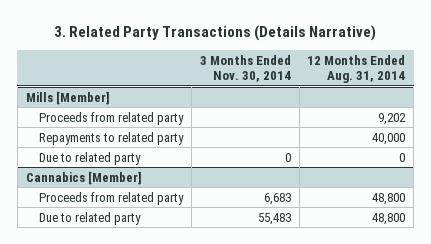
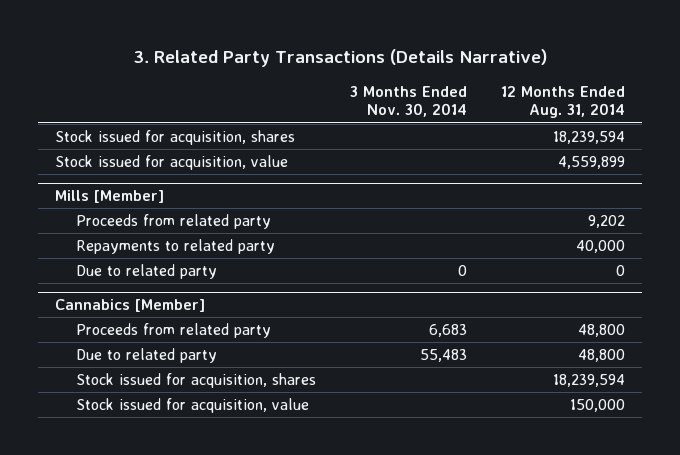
none -> [55,130,296,146] Stock issued for acquisition, shares
none -> [55,155,289,171] Stock issued for acquisition, value
none -> [76,373,317,389] Stock issued for acquisition, shares
none -> [76,398,310,414] Stock issued for acquisition, value

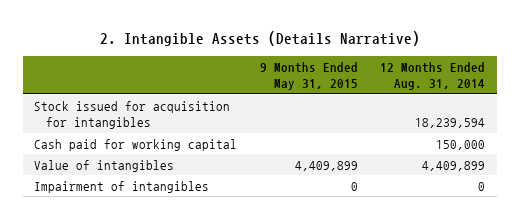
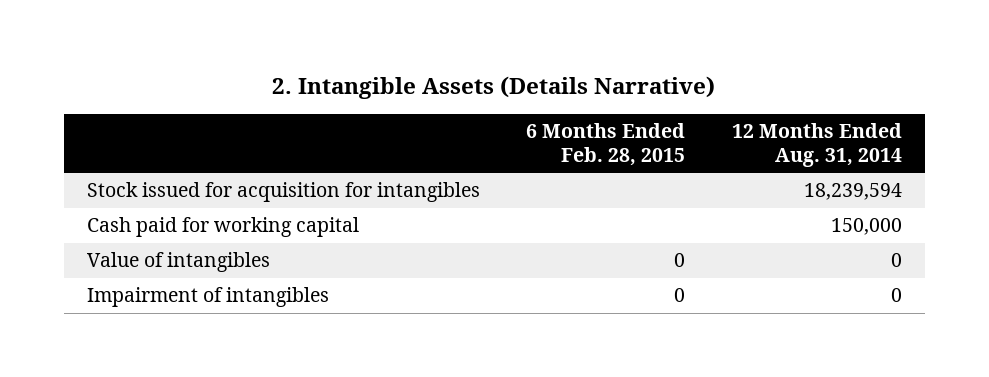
[259,61,358,91] 9 Months Ended May 31, 2015 -> none
none -> [526,123,686,166] 6 Months Ended Feb. 28, 2015
[422,160,486,171] 4,409,899 -> [890,253,902,268] 0

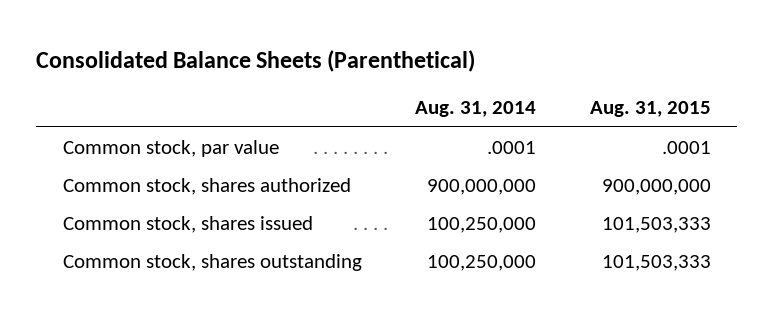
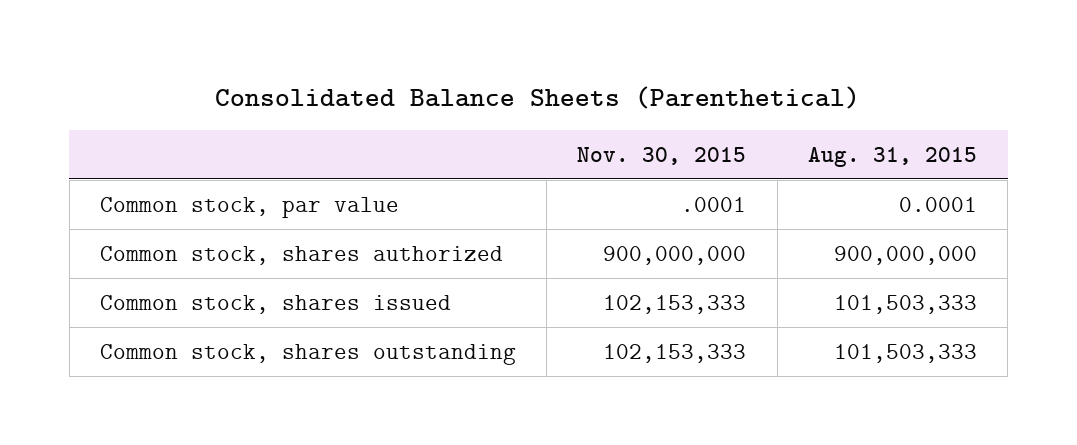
[415,101,537,118] Aug. 31, 2014 -> none
none -> [577,146,747,165] Nov. 30, 2015
[661,140,711,154] .0001 -> [898,196,977,212] 0.0001

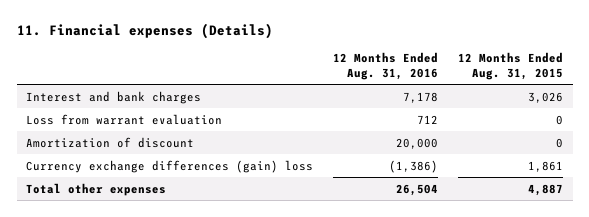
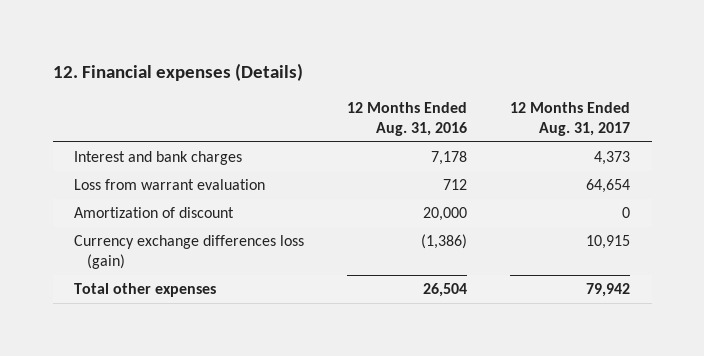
[16,22,273,39] 11. Financial expenses (Details) -> [52,62,303,81] 12. Financial expenses (Details)
[457,51,563,80] 12 Months Ended Aug. 31, 2015 -> none
none -> [510,102,631,136] 12 Months Ended Aug. 31, 2017
[26,159,314,173] Currency exchange differences (gain) loss -> [74,235,305,270] Currency exchange differences loss (gain)

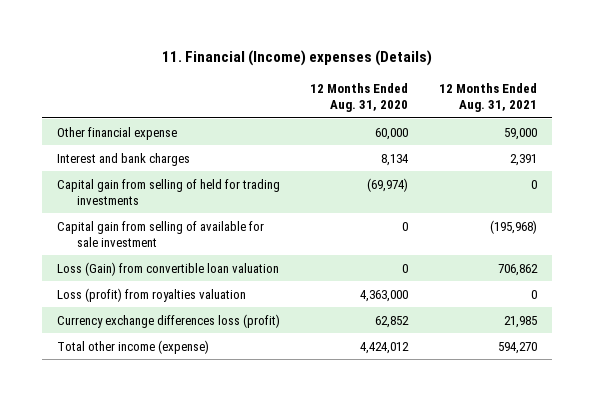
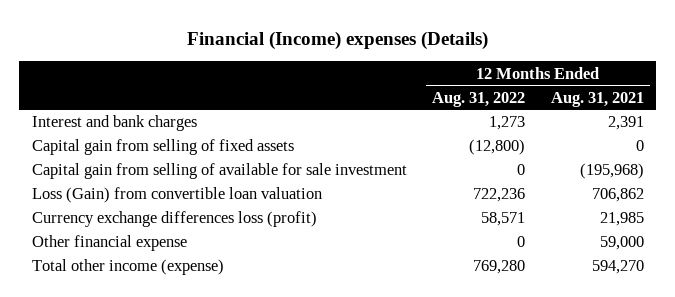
[161,50,432,67] 11. Financial (Income) expenses (Details) -> [186,30,488,50] Financial (Income) expenses (Details)
[310,83,409,113] 12 Months Ended Aug. 31, 2020 -> none
none -> [432,91,526,107] Aug. 31, 2022
[57,178,281,205] Capital gain from selling of held for trading investments -> none
none -> [31,139,294,156] Capital gain from selling of fixed assets
[57,287,247,302] Loss (profit) from royalties valuation -> none
[57,126,178,140] Other financial expense -> [31,235,187,252] Other financial expense

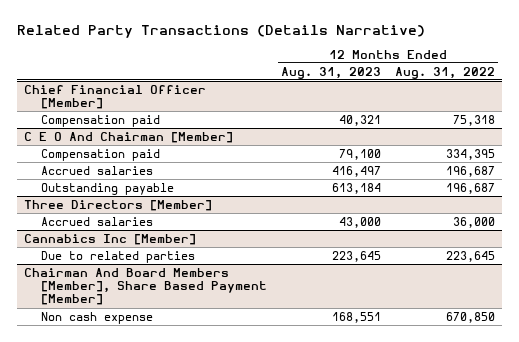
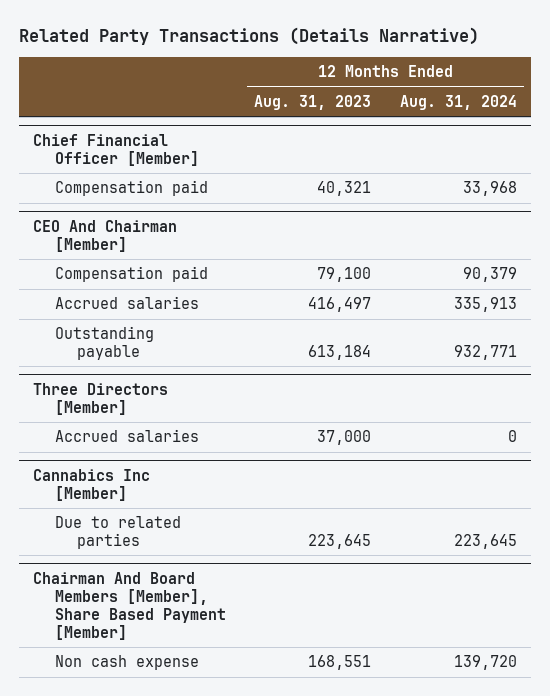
[394,66,495,79] Aug. 31, 2022 -> none
none -> [399,94,517,110] Aug. 31, 2024
[23,131,233,143] C E O And Chairman [Member] -> [33,220,178,253] CEO And Chairman [Member]
[339,216,382,228] 43,000 -> [317,430,372,446] 37,000

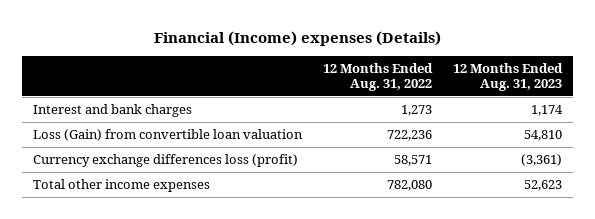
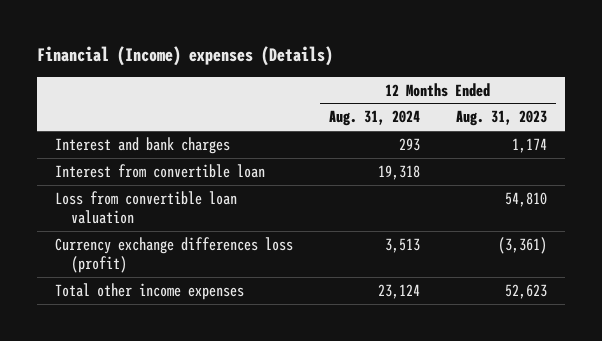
[323,62,434,91] 12 Months Ended Aug. 31, 2022 -> none
none -> [328,110,420,127] Aug. 31, 2024
none -> [54,163,265,178] Interest from convertible loan
[33,129,304,142] Loss (Gain) from convertible loan valuation -> [54,190,237,225] Loss from convertible loan valuation

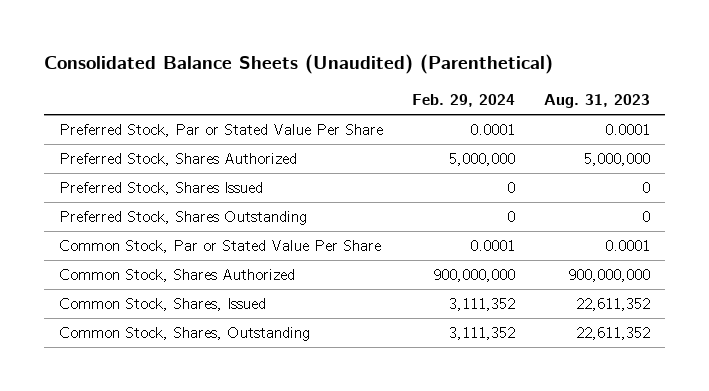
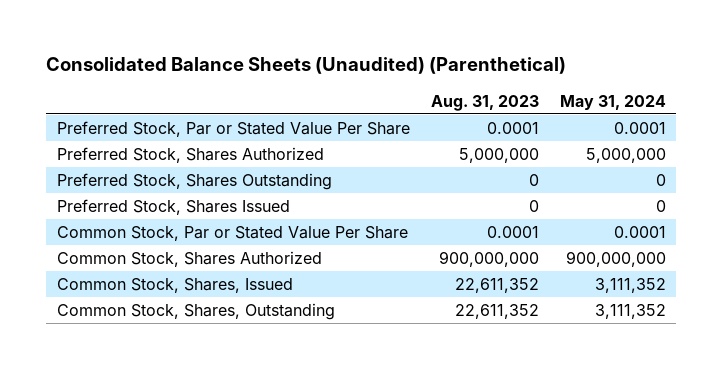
[411,94,515,108] Feb. 29, 2024 -> none
none -> [559,94,666,110] May 31, 2024
[58,182,263,196] Preferred Stock, Shares Issued -> [56,199,290,216] Preferred Stock, Shares Issued

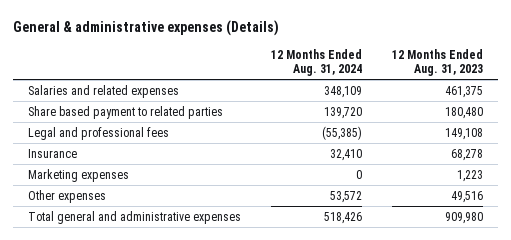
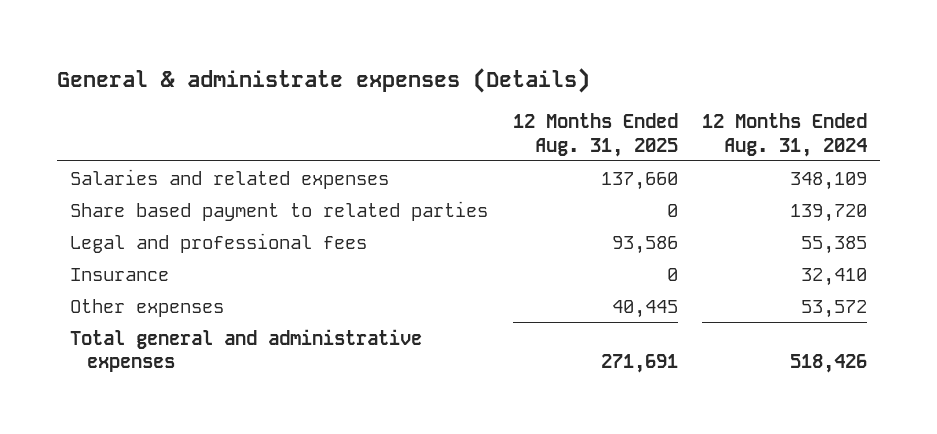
[13,20,280,37] General & administrative expenses (Details) -> [57,67,591,93] General & administrate expenses (Details)
[392,48,484,77] 12 Months Ended Aug. 31, 2023 -> none
none -> [512,113,678,157] 12 Months Ended Aug. 31, 2025
[322,125,363,140] (55,385) -> [801,235,868,254] 55,385
[28,168,130,182] Marketing expenses -> none

